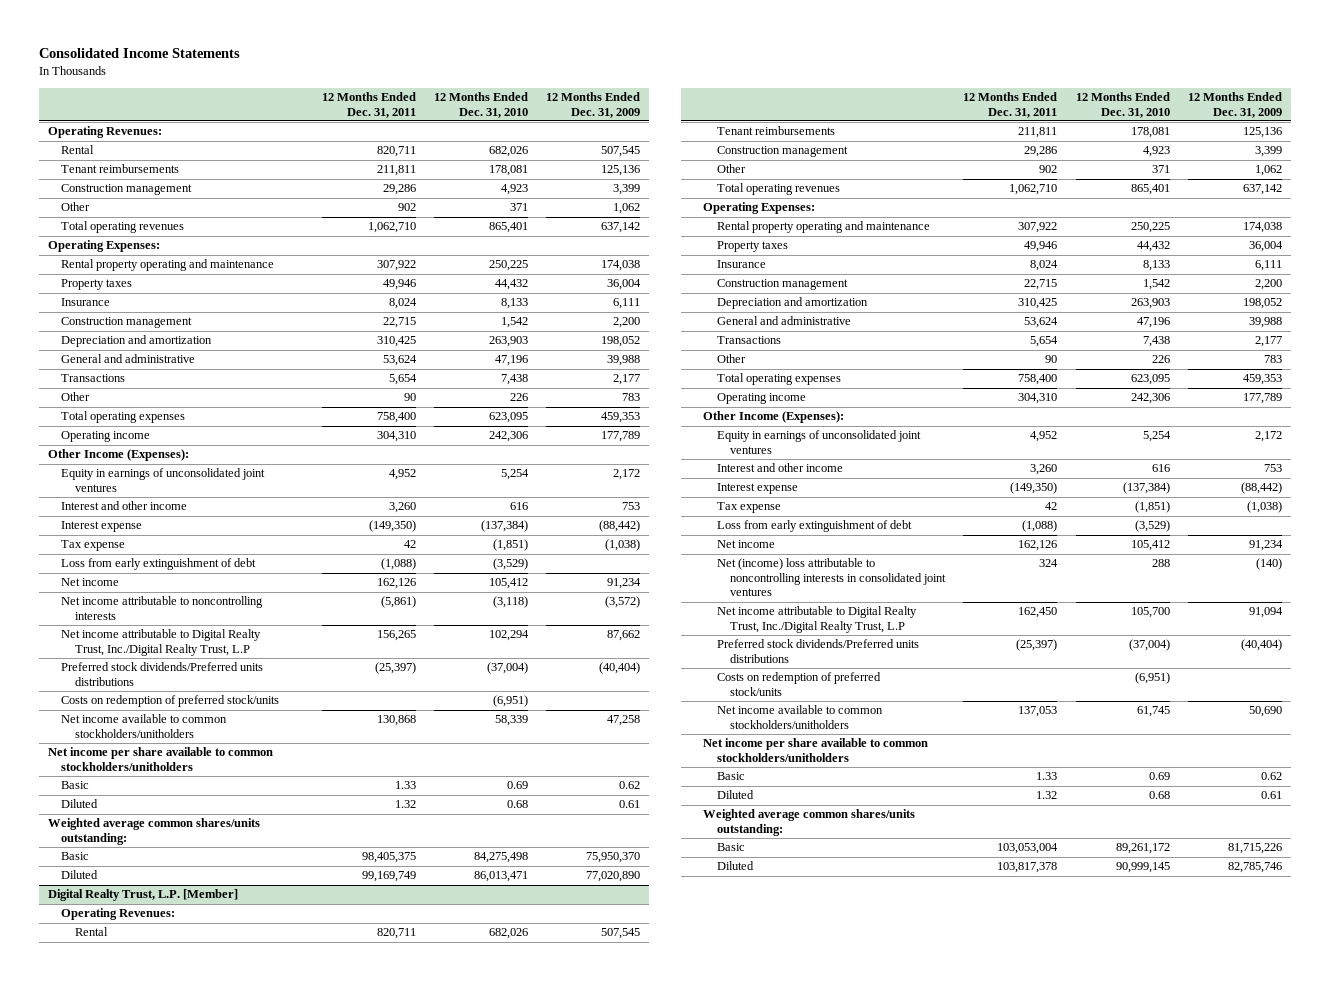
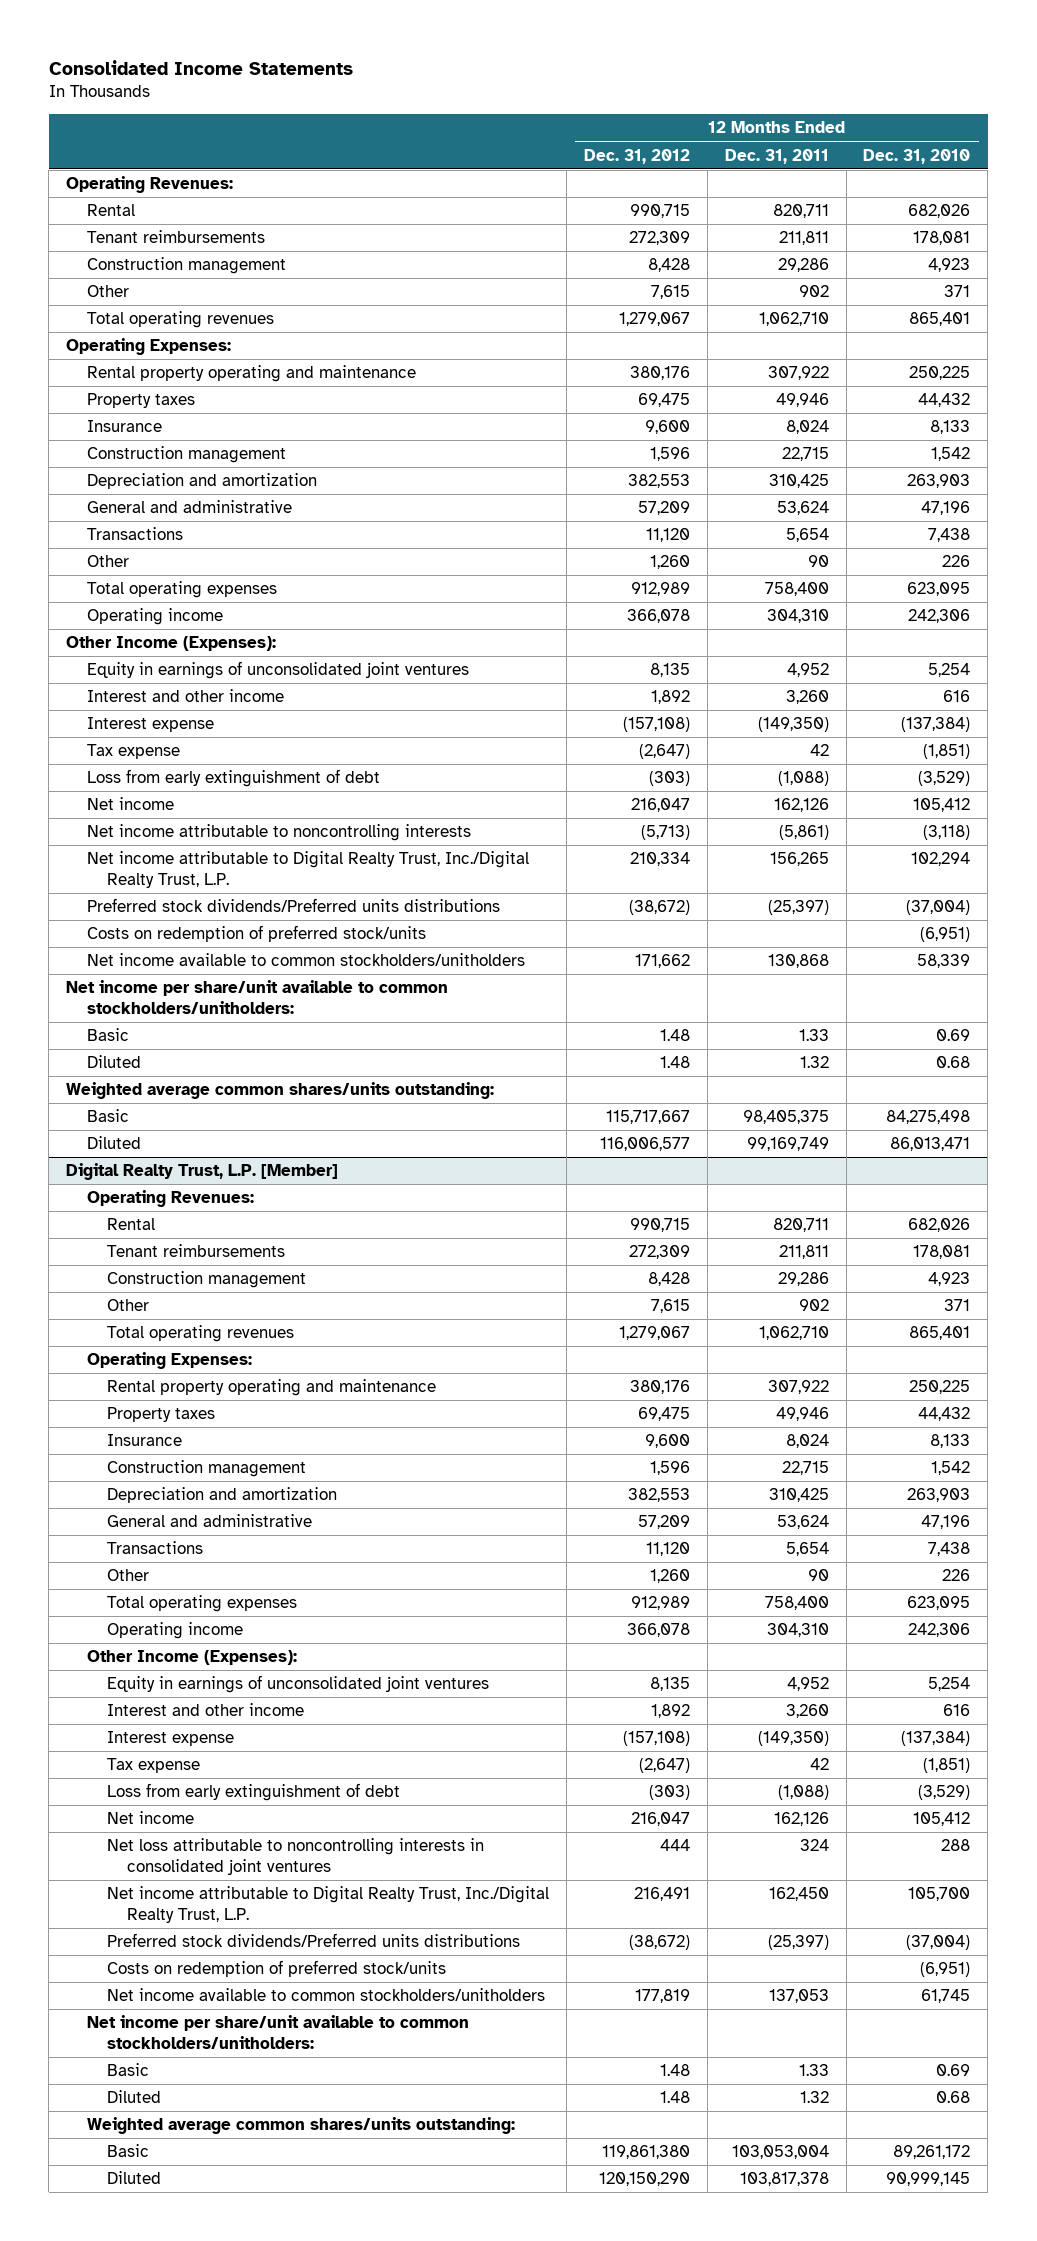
[546,92,641,118] 12 Months Ended Dec. 31, 2009 -> none
none -> [583,148,690,164] Dec. 31, 2012
[61,629,262,656] Net income attributable to Digital Realty Trust, Inc./Digital Realty Trust, L.P -> [86,851,529,888] Net income attributable to Digital Realty Trust, Inc./Digital Realty Trust, L.P.
[48,747,274,771] Net income per share available to common stockholders/unitholders -> [66,980,449,1014] Net income per share/unit available to common stockholders/unitholders:
[716,558,946,597] Net (income) loss attributable to noncontrolling interests in consolidated joint ventures -> [106,1838,484,1875] Net loss attributable to noncontrolling interests in consolidated joint ventures
[716,606,917,633] Net income attributable to Digital Realty Trust, Inc./Digital Realty Trust, L.P -> [106,1886,549,1923] Net income attributable to Digital Realty Trust, Inc./Digital Realty Trust, L.P.
[703,738,929,762] Net income per share available to common stockholders/unitholders -> [86,2015,469,2049] Net income per share/unit available to common stockholders/unitholders:

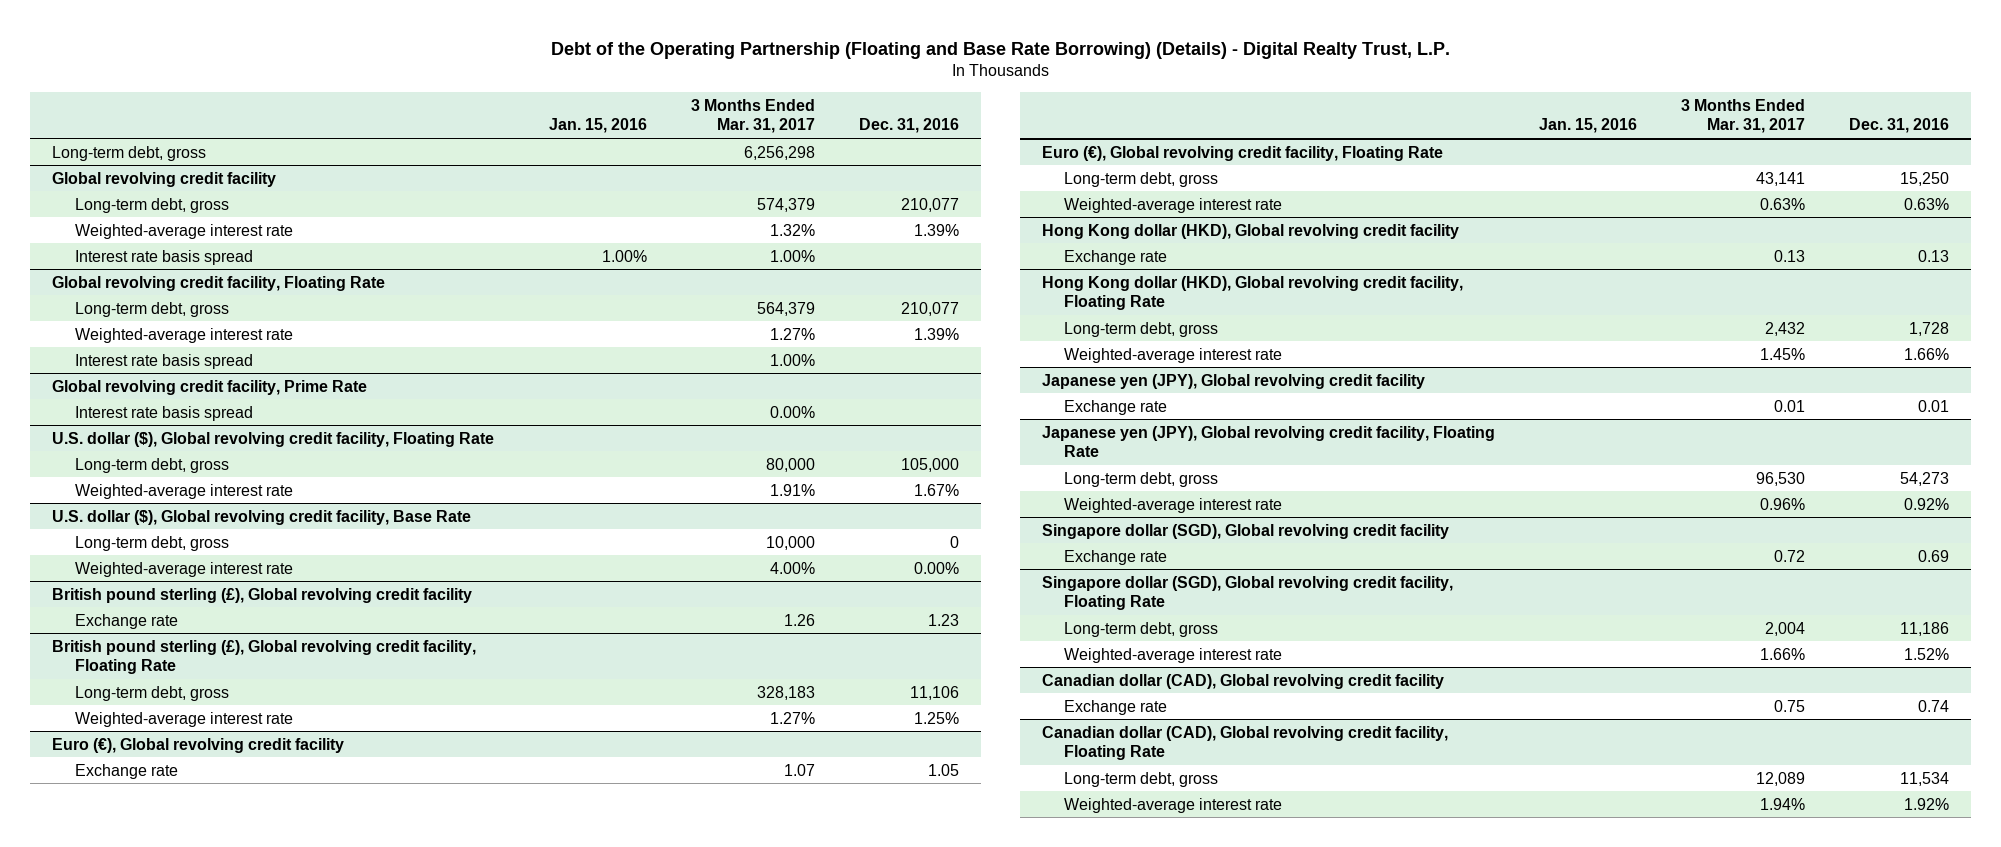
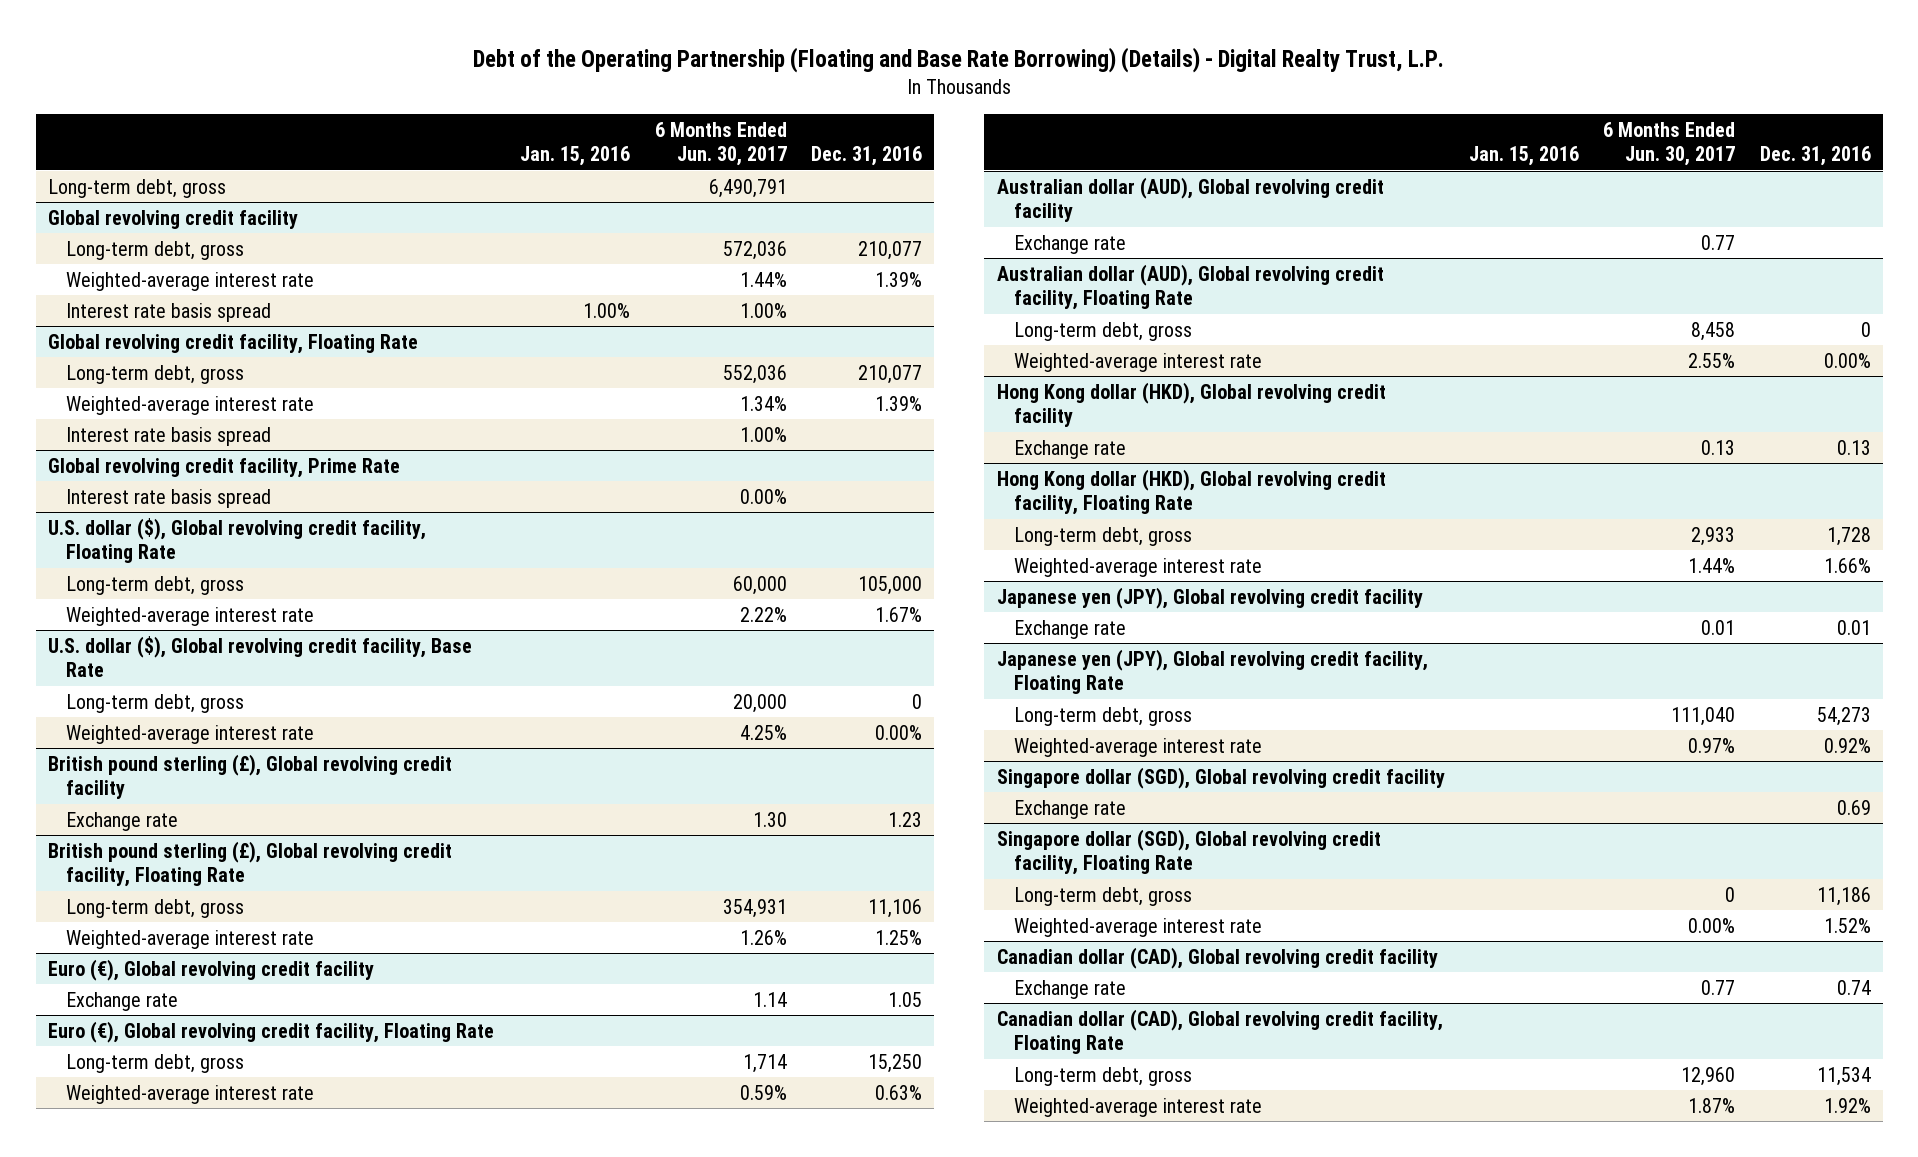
[691,98,816,134] 3 Months Ended Mar. 31, 2017 -> none
none -> [654,121,787,167] 6 Months Ended Jun. 30, 2017
none -> [996,176,1384,223] Australian dollar (AUD), Global revolving credit facility
none -> [1014,234,1127,254] Exchange rate
none -> [996,263,1384,311] Australian dollar (AUD), Global revolving credit facility, Floating Rate
none -> [1014,321,1193,341] Long-term debt, gross
none -> [1014,352,1263,372] Weighted-average interest rate

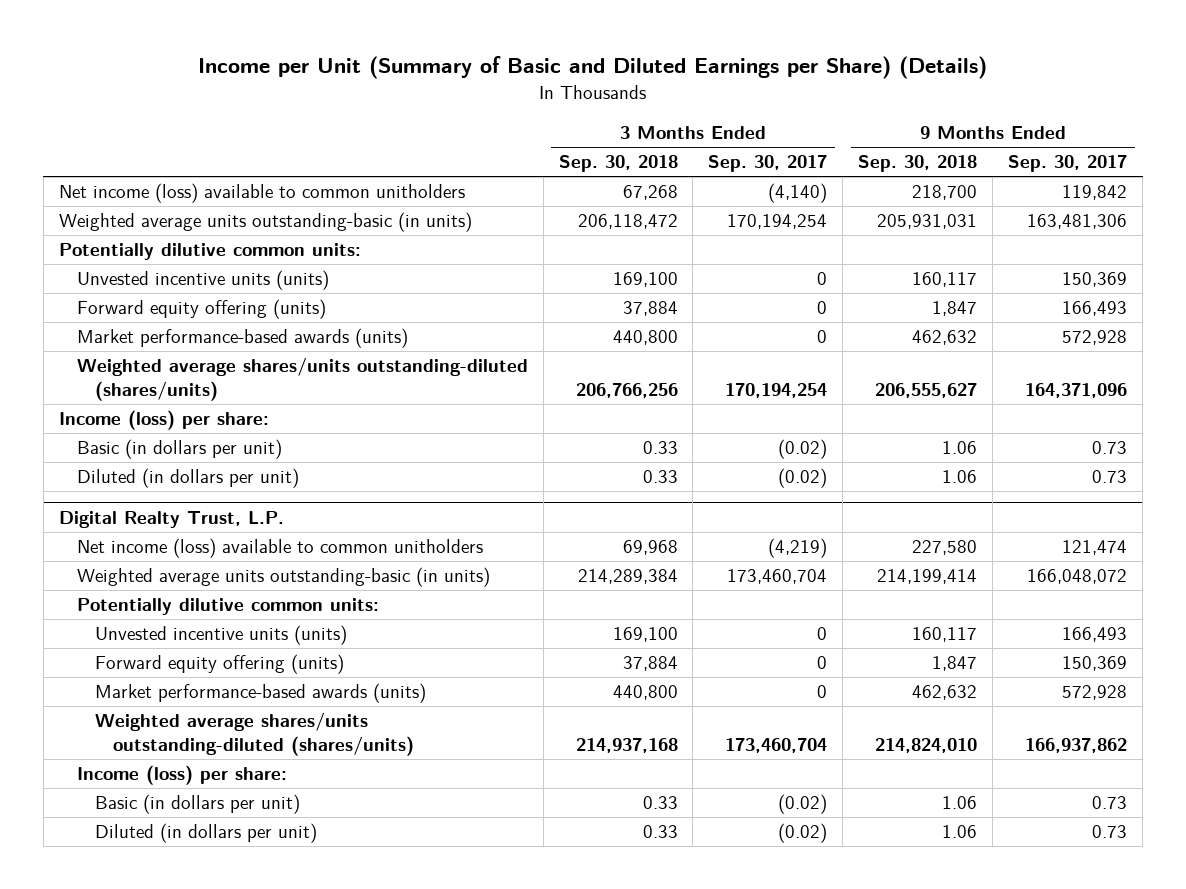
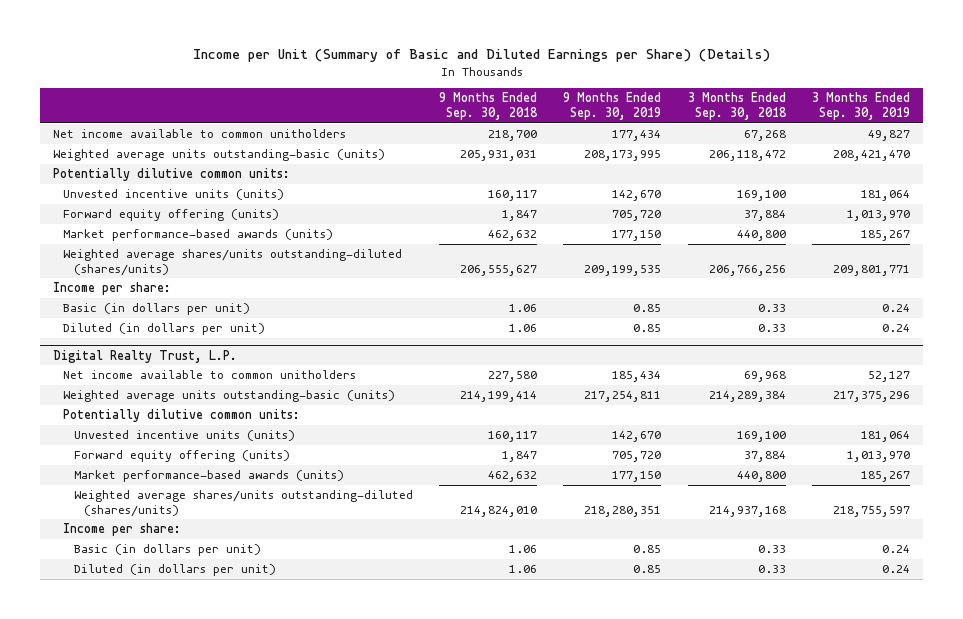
[708,155,828,173] Sep. 30, 2017 -> none
[1008,155,1128,173] Sep. 30, 2017 -> none
none -> [563,92,662,120] 9 Months Ended Sep. 30, 2019
none -> [811,92,910,120] 3 Months Ended Sep. 30, 2019
[58,183,465,204] Net income (loss) available to common unitholders -> [53,129,347,139] Net income available to common unitholders
[58,212,472,233] Weighted average units outstanding-basic (in units) -> [53,149,386,162] Weighted average units outstanding-basic (units)
[58,410,269,431] Income (loss) per share: -> [53,282,172,296] Income per share:
[76,538,483,559] Net income (loss) available to common unitholders -> [63,370,357,380] Net income available to common unitholders
[76,567,490,588] Weighted average units outstanding-basic (in units) -> [63,390,396,403] Weighted average units outstanding-basic (units)
[76,765,287,786] Income (loss) per share: -> [63,523,182,537] Income per share:

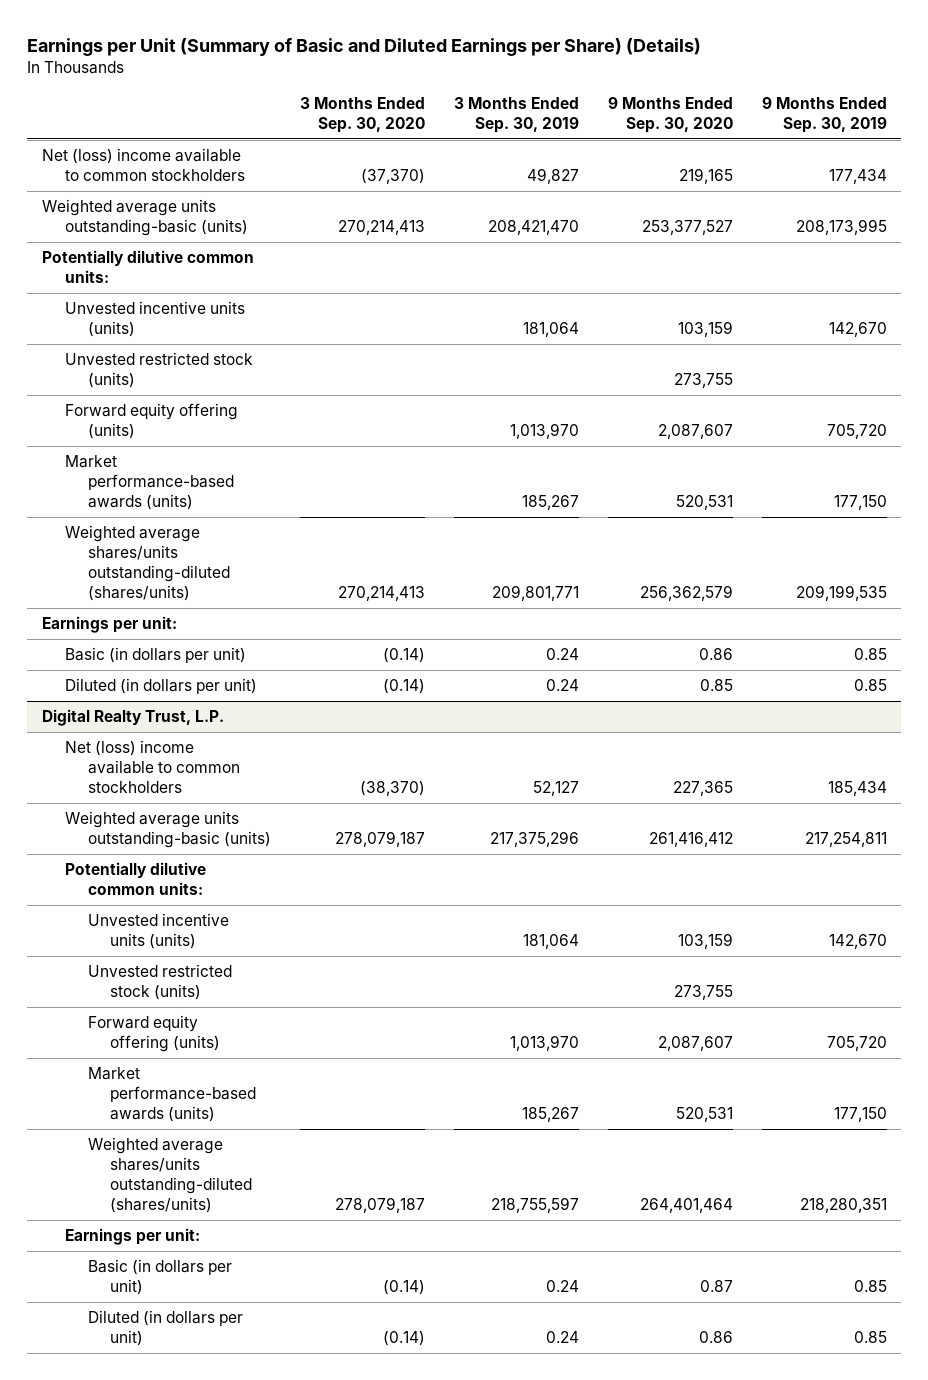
[192,49,770,63] Income per Unit (Summary of Basic and Diluted Earnings per Share) (Details) -> [27,37,702,56] Earnings per Unit (Summary of Basic and Diluted Earnings per Share) (Details)
[438,92,538,120] 9 Months Ended Sep. 30, 2018 -> none
[687,92,787,120] 3 Months Ended Sep. 30, 2018 -> none
none -> [299,97,425,134] 3 Months Ended Sep. 30, 2020
none -> [607,97,733,134] 9 Months Ended Sep. 30, 2020
[53,129,347,139] Net income available to common unitholders -> [41,147,245,182] Net (loss) income available to common stockholders
none -> [64,351,253,389] Unvested restricted stock (units)
[53,282,172,296] Income per share: -> [41,615,177,633] Earnings per unit:
[63,370,357,380] Net income available to common unitholders -> [64,739,240,794] Net (loss) income available to common stockholders
none -> [87,963,232,1001] Unvested restricted stock (units)
[63,523,182,537] Income per share: -> [64,1227,200,1245] Earnings per unit:

